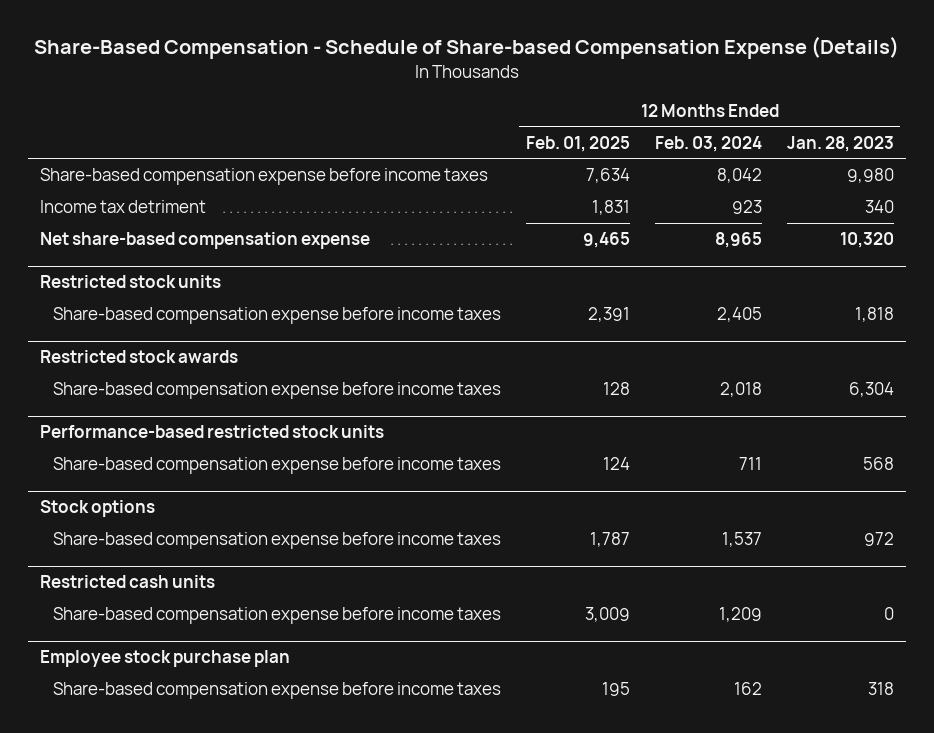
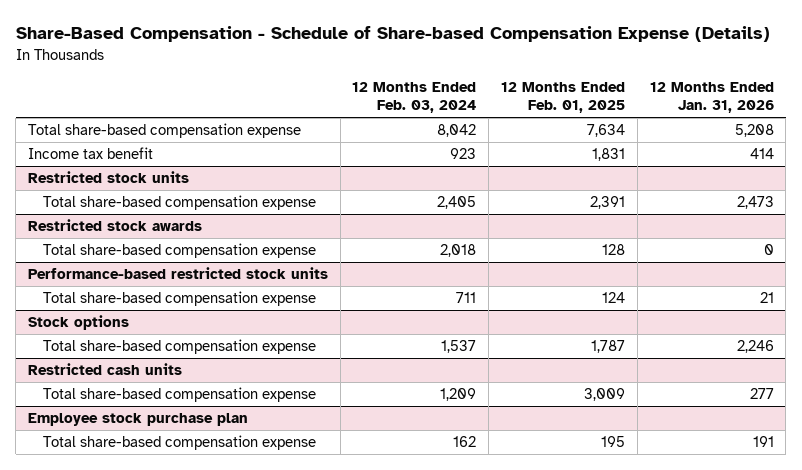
[786,135,894,152] Jan. 28, 2023 -> none
none -> [649,81,774,114] 12 Months Ended Jan. 31, 2026
[40,232,371,250] Net share-based compensation expense -> none
[40,168,489,186] Share-based compensation expense before income taxes -> [27,123,301,139] Total share-based compensation expense
[40,200,207,214] Income tax detriment -> [27,147,153,160] Income tax benefit
[52,307,501,325] Share-based compensation expense before income taxes -> [42,195,316,211] Total share-based compensation expense
[52,382,501,400] Share-based compensation expense before income taxes -> [42,243,316,259] Total share-based compensation expense
[52,457,501,475] Share-based compensation expense before income taxes -> [42,291,316,307] Total share-based compensation expense
[52,532,501,550] Share-based compensation expense before income taxes -> [42,339,316,355] Total share-based compensation expense
[52,607,501,625] Share-based compensation expense before income taxes -> [42,387,316,403] Total share-based compensation expense
[52,682,501,700] Share-based compensation expense before income taxes -> [42,435,316,451] Total share-based compensation expense

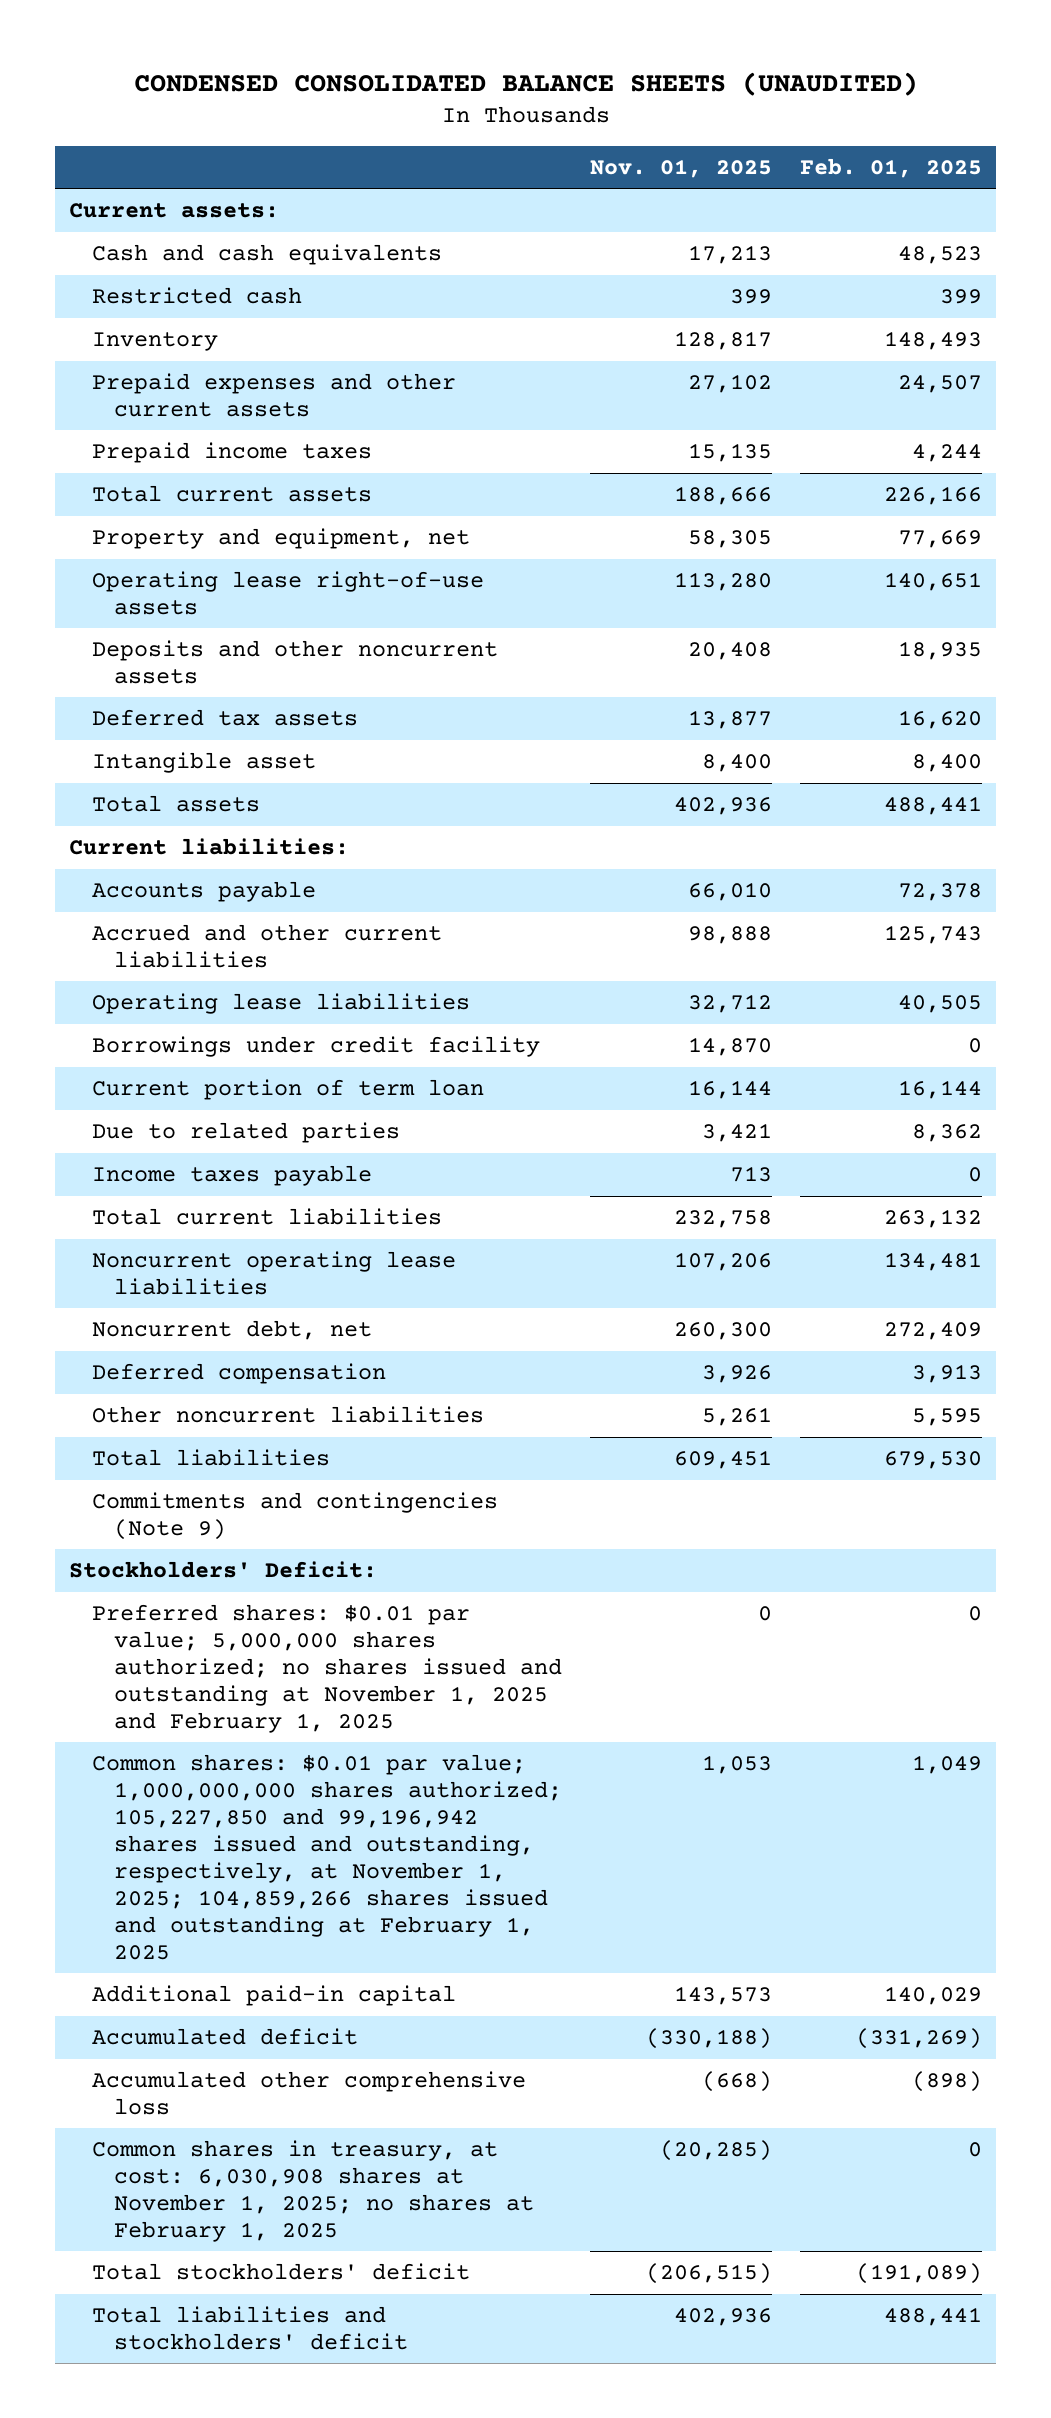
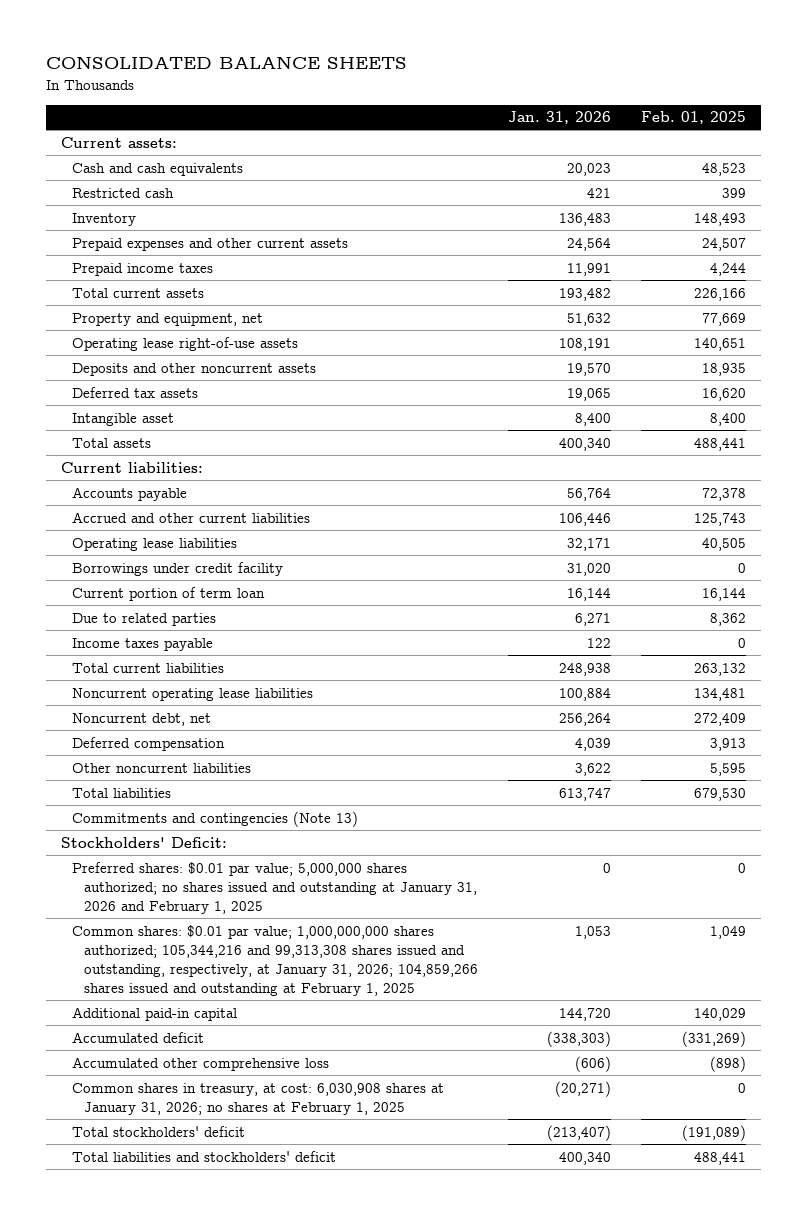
[133,71,918,96] CONDENSED CONSOLIDATED BALANCE SHEETS (UNAUDITED) -> [45,56,407,70] CONSOLIDATED BALANCE SHEETS
[590,158,773,178] Nov. 01, 2025 -> none
none -> [508,111,612,125] Jan. 31, 2026
[91,1492,498,1540] Commitments and contingencies (Note 9) -> [72,810,359,827] Commitments and contingencies (Note 13)
[91,1604,563,1733] Preferred shares: $0.01 par value; 5,000,000 shares authorized; no shares issued and outstanding at November 1, 2025 and February 1, 2025 -> [72,861,477,914] Preferred shares: $0.01 par value; 5,000,000 shares authorized; no shares issued and outstanding at January 31, 2026 and February 1, 2025
[91,1754,563,1960] Common shares: $0.01 par value; 1,000,000,000 shares authorized; 105,227,850 and 99,196,942 shares issued and outstanding, respectively, at November 1, 2025; 104,859,266 shares issued and outstanding at February 1, 2025 -> [72,924,478,997] Common shares: $0.01 par value; 1,000,000,000 shares authorized; 105,344,216 and 99,313,308 shares issued and outstanding, respectively, at January 31, 2026; 104,859,266 shares issued and outstanding at February 1, 2025
[91,2140,535,2242] Common shares in treasury, at cost: 6,030,908 shares at November 1, 2025; no shares at February 1, 2025 -> [72,1082,445,1115] Common shares in treasury, at cost: 6,030,908 shares at January 31, 2026; no shares at February 1, 2025

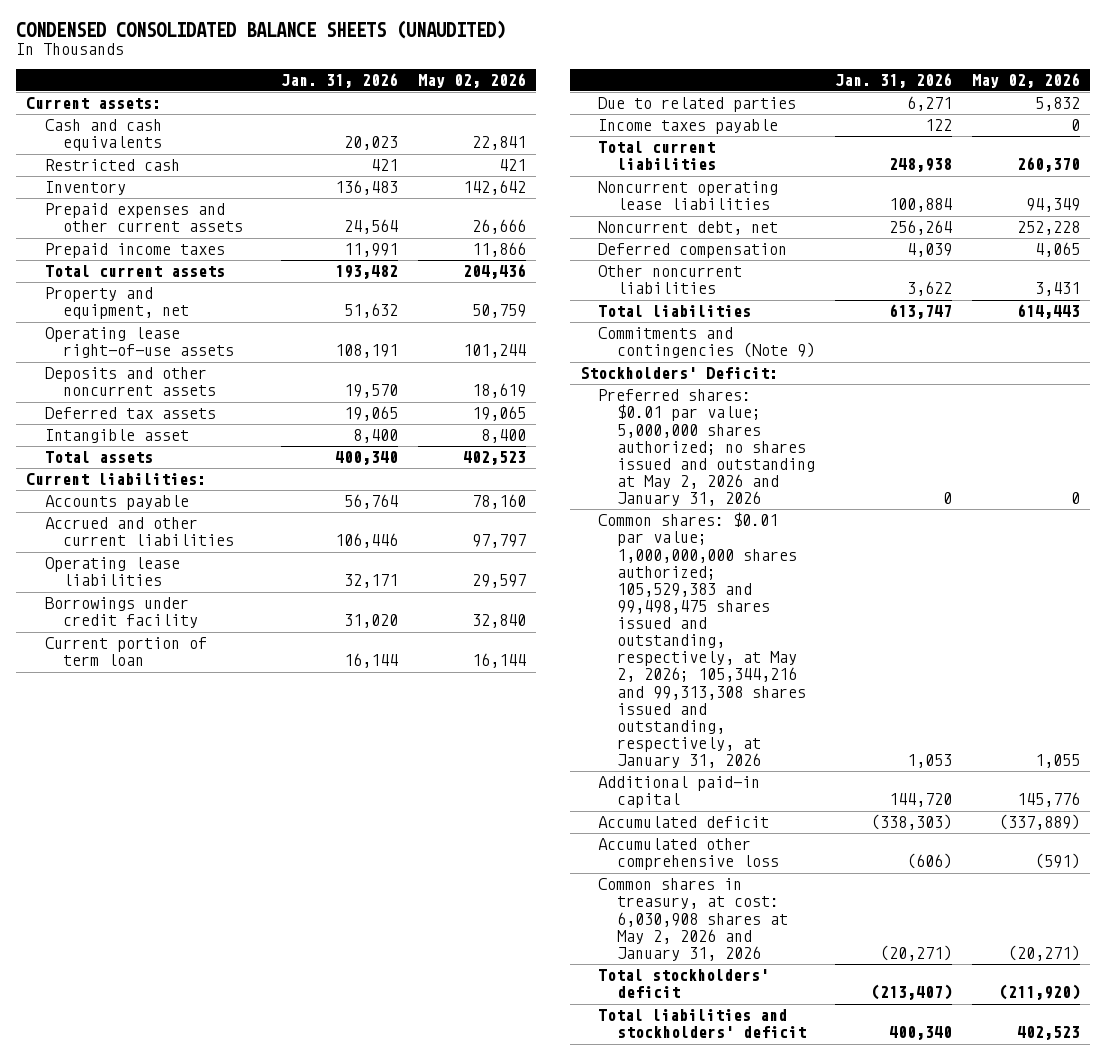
[45,56,407,70] CONSOLIDATED BALANCE SHEETS -> [16,19,507,39] CONDENSED CONSOLIDATED BALANCE SHEETS (UNAUDITED)
[641,111,747,125] Feb. 01, 2025 -> none
none -> [418,72,527,88] May 02, 2026
[72,810,359,827] Commitments and contingencies (Note 13) -> [598,327,815,359] Commitments and contingencies (Note 9)
[72,861,477,914] Preferred shares: $0.01 par value; 5,000,000 shares authorized; no shares issued and outstanding at January 31, 2026 and February 1, 2025 -> [598,389,815,507] Preferred shares: $0.01 par value; 5,000,000 shares authorized; no shares issued and outstanding at May 2, 2026 and January 31, 2026
[72,924,478,997] Common shares: $0.01 par value; 1,000,000,000 shares authorized; 105,344,216 and 99,313,308 shares issued and outstanding, respectively, at January 31, 2026; 104,859,266 shares issued and outstanding at February 1, 2025 -> [598,512,806,769] Common shares: $0.01 par value; 1,000,000,000 shares authorized; 105,529,383 and 99,498,475 shares issued and outstanding, respectively, at May 2, 2026; 105,344,216 and 99,313,308 shares issued and outstanding, respectively, at January 31, 2026
[72,1082,445,1115] Common shares in treasury, at cost: 6,030,908 shares at January 31, 2026; no shares at February 1, 2025 -> [598,878,788,961] Common shares in treasury, at cost: 6,030,908 shares at May 2, 2026 and January 31, 2026

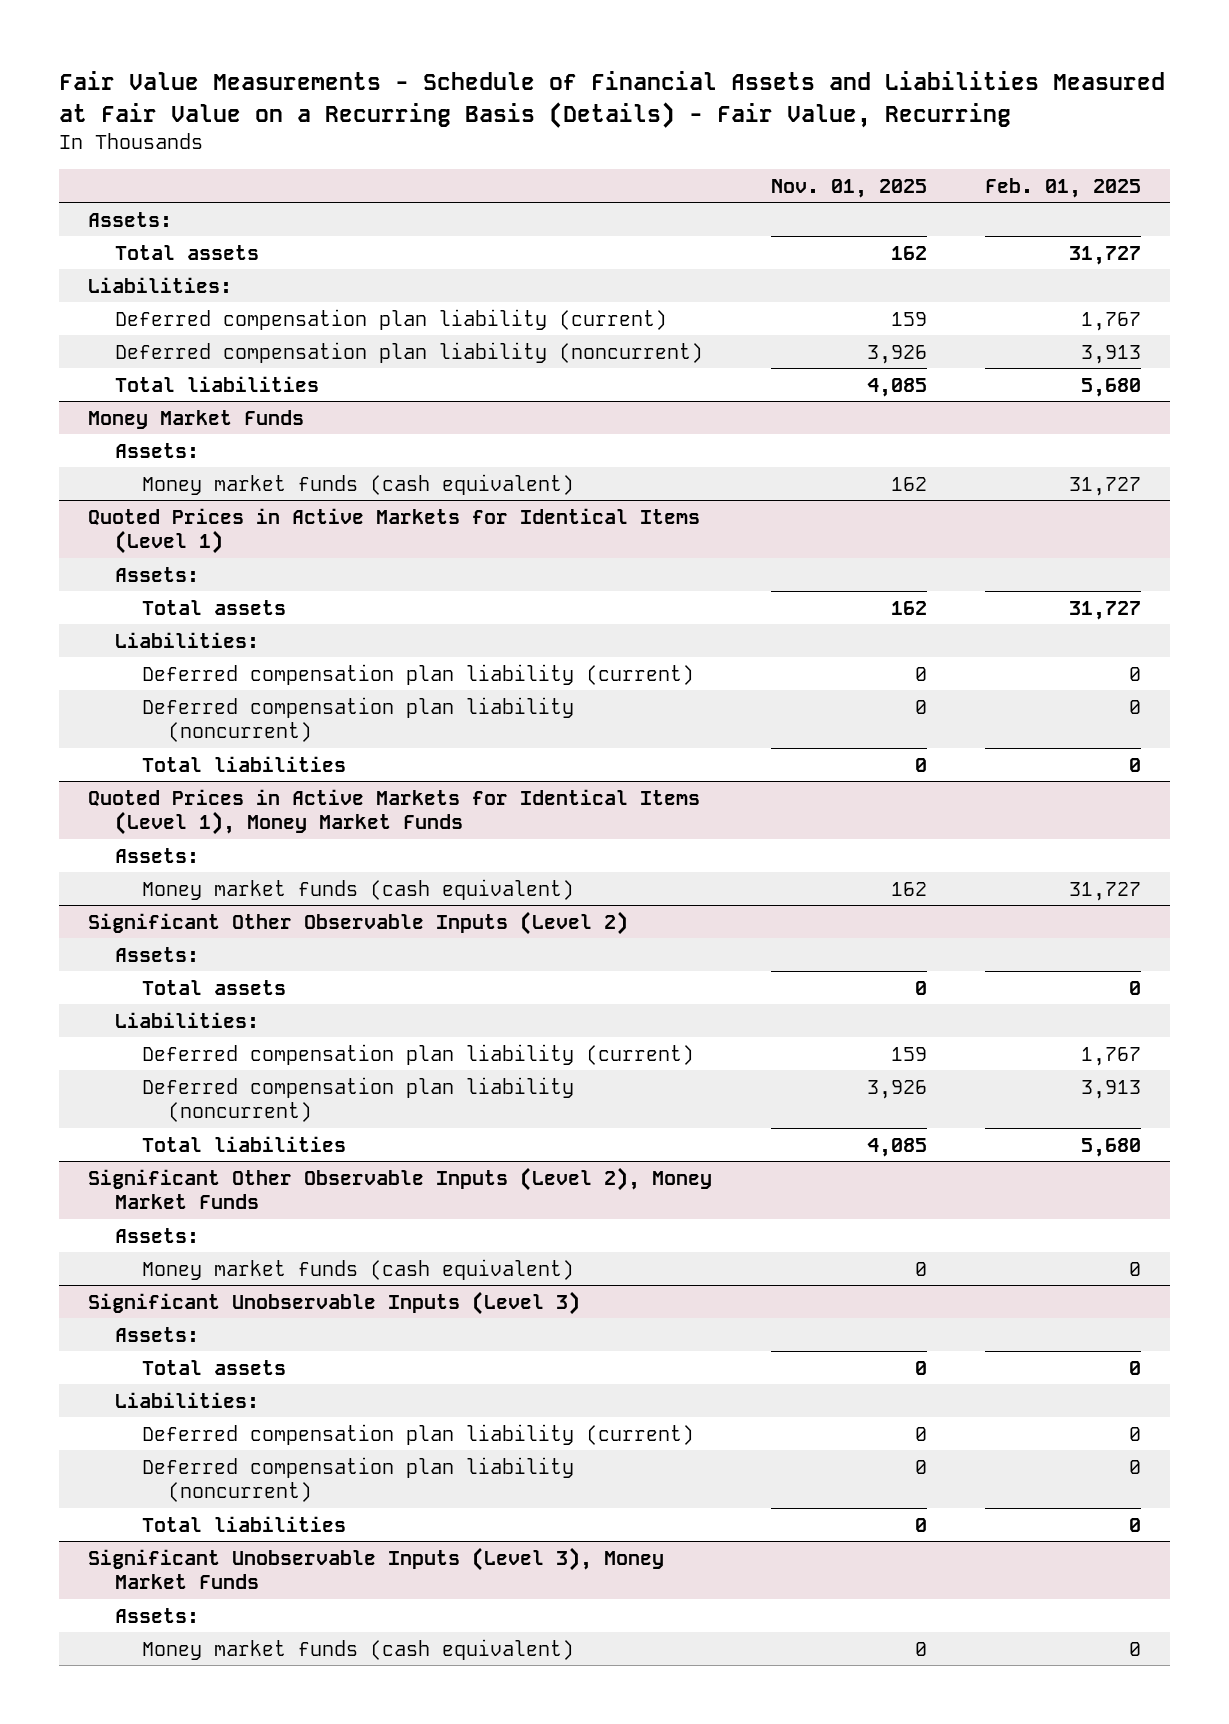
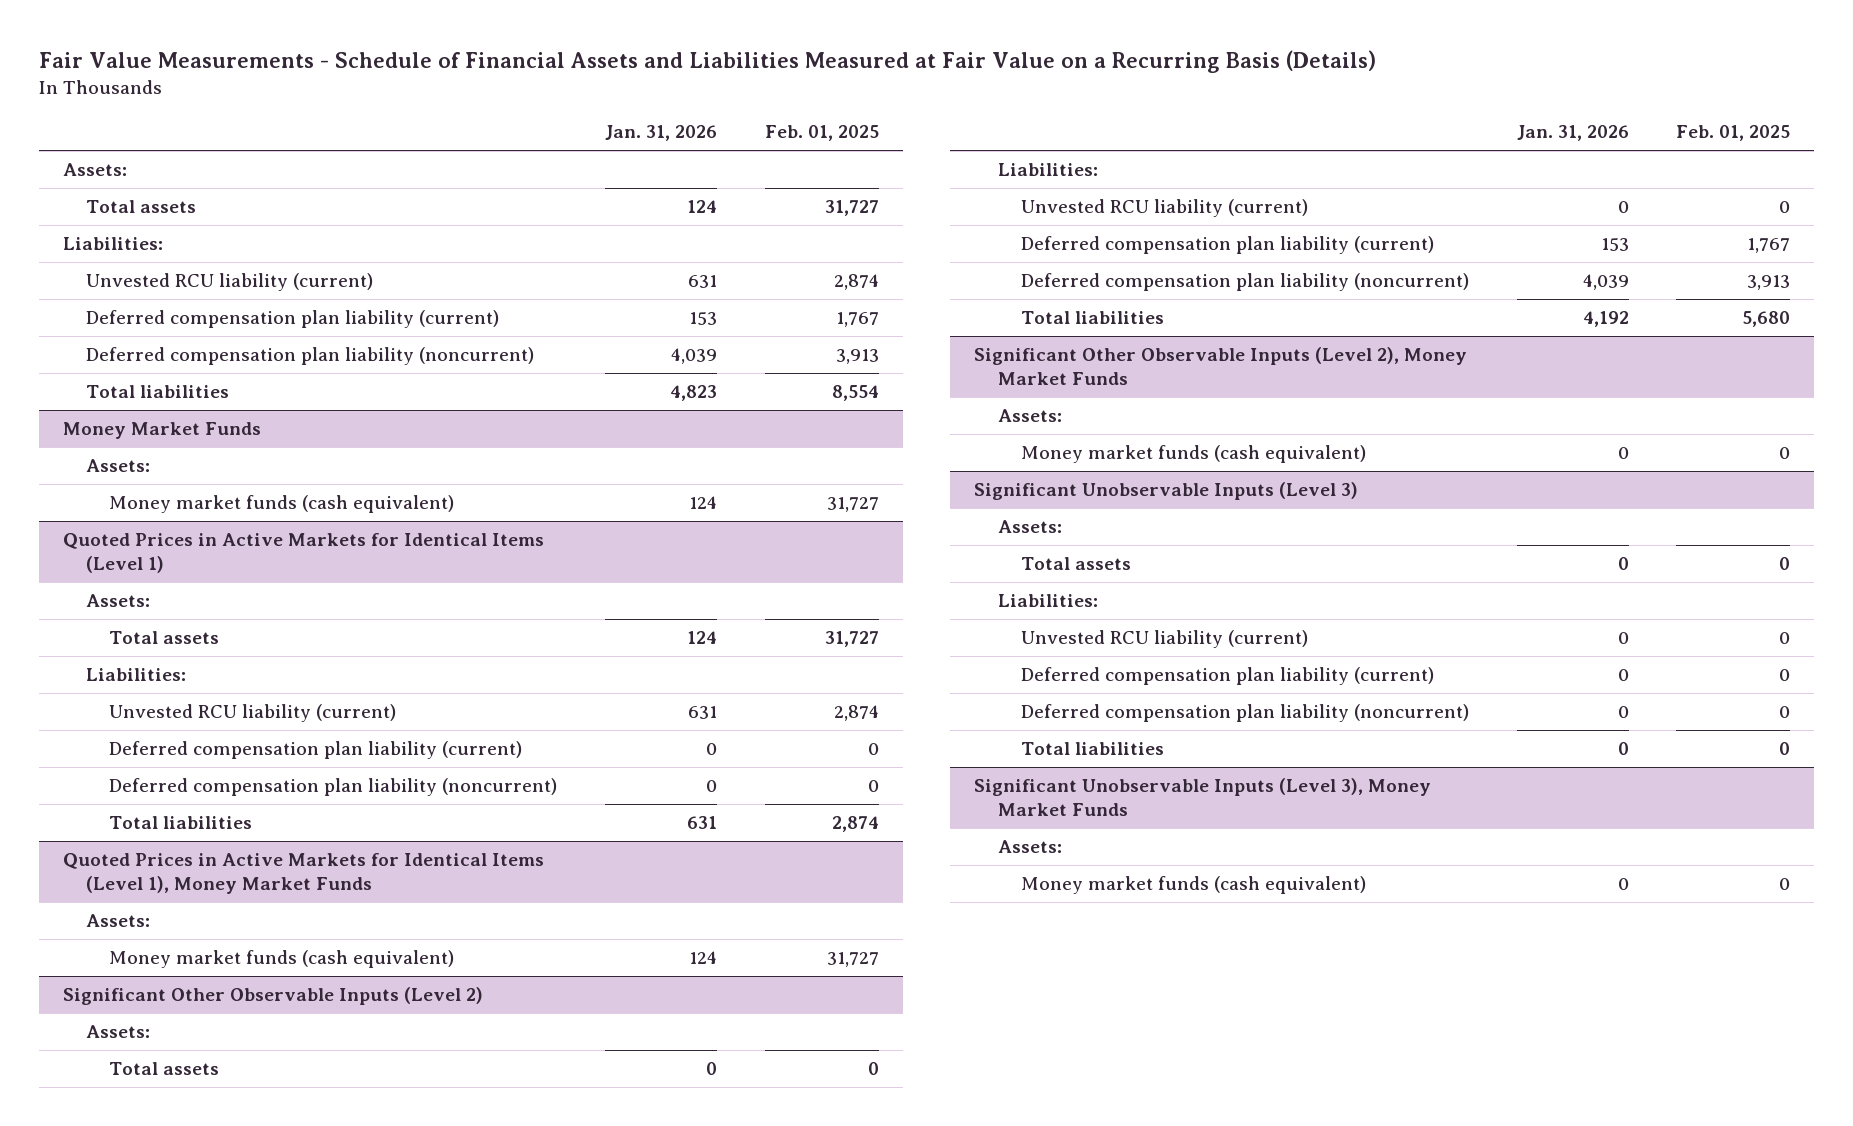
[58,71,1165,128] Fair Value Measurements - Schedule of Financial Assets and Liabilities Measured at Fair Value on a Recurring Basis (Details) - Fair Value, Recurring -> [38,50,1376,74] Fair Value Measurements - Schedule of Financial Assets and Liabilities Measured at Fair Value on a Recurring Basis (Details)
[770,178,927,198] Nov. 01, 2025 -> none
none -> [605,125,718,142] Jan. 31, 2026
none -> [86,273,374,292] Unvested RCU liability (current)
[1080,377,1141,397] 5,680 -> [831,385,879,402] 8,554
none -> [109,704,397,723] Unvested RCU liability (current)
[1128,757,1141,772] 0 -> [831,816,879,833] 2,874
none -> [1020,199,1308,218] Unvested RCU liability (current)
none -> [1020,630,1308,649] Unvested RCU liability (current)

